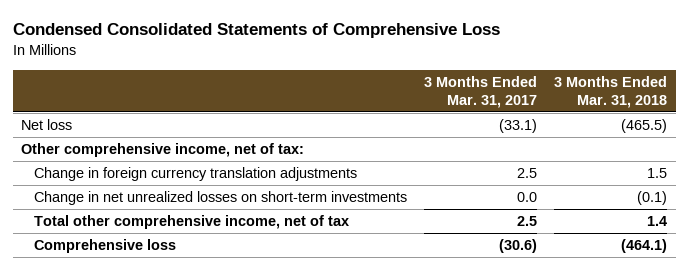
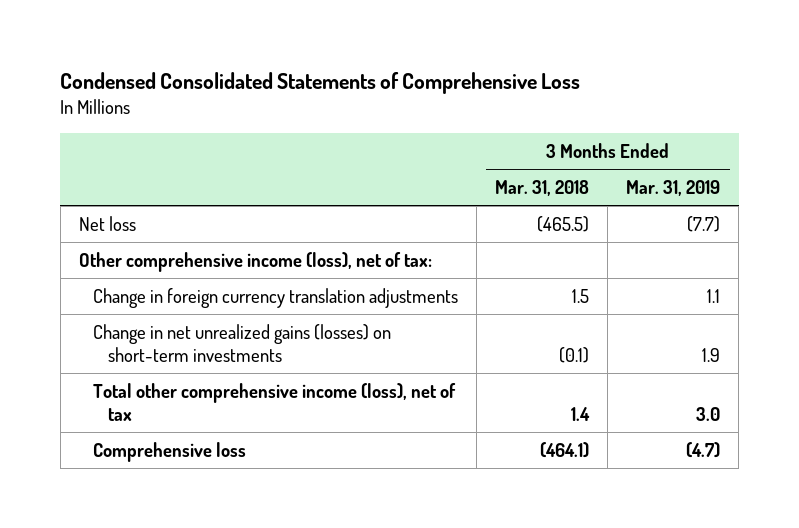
[424,75,538,108] 3 Months Ended Mar. 31, 2017 -> none
none -> [626,180,721,197] Mar. 31, 2019
[21,143,305,158] Other comprehensive income, net of tax: -> [78,251,432,272] Other comprehensive income (loss), net of tax:
[34,191,408,206] Change in net unrealized losses on short-term investments -> [93,323,392,362] Change in net unrealized gains (losses) on short-term investments
[34,215,350,230] Total other comprehensive income, net of tax -> [93,382,457,421] Total other comprehensive income (loss), net of tax

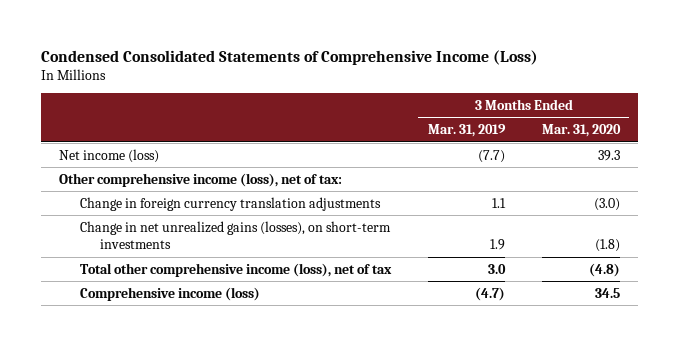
[60,72,581,95] Condensed Consolidated Statements of Comprehensive Loss -> [40,49,538,65] Condensed Consolidated Statements of Comprehensive Income (Loss)
[495,180,590,197] Mar. 31, 2018 -> none
none -> [541,124,621,138] Mar. 31, 2020
[78,215,136,231] Net loss -> [59,148,160,163] Net income (loss)
[93,323,392,362] Change in net unrealized gains (losses) on short-term investments -> [79,220,391,250] Change in net unrealized gains (losses), on short-term investments
[93,441,247,462] Comprehensive loss -> [79,286,260,301] Comprehensive income (loss)

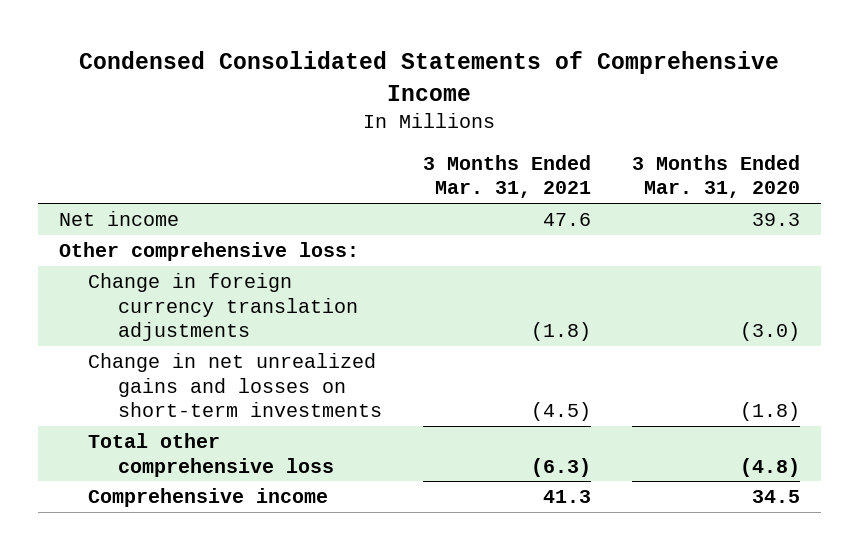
[40,49,538,65] Condensed Consolidated Statements of Comprehensive Income (Loss) -> [79,51,780,101] Condensed Consolidated Statements of Comprehensive Income
[427,124,506,138] Mar. 31, 2019 -> none
none -> [422,154,591,199] 3 Months Ended Mar. 31, 2021
[59,148,160,163] Net income (loss) -> [58,211,179,227] Net income
[59,172,343,187] Other comprehensive income (loss), net of tax: -> [58,242,359,262] Other comprehensive loss:
[79,220,391,250] Change in net unrealized gains (losses), on short-term investments -> [88,353,382,418] Change in net unrealized gains and losses on short-term investments
[79,262,392,277] Total other comprehensive income (loss), net of tax -> [88,433,334,477] Total other comprehensive loss
[79,286,260,301] Comprehensive income (loss) -> [88,488,329,508] Comprehensive income

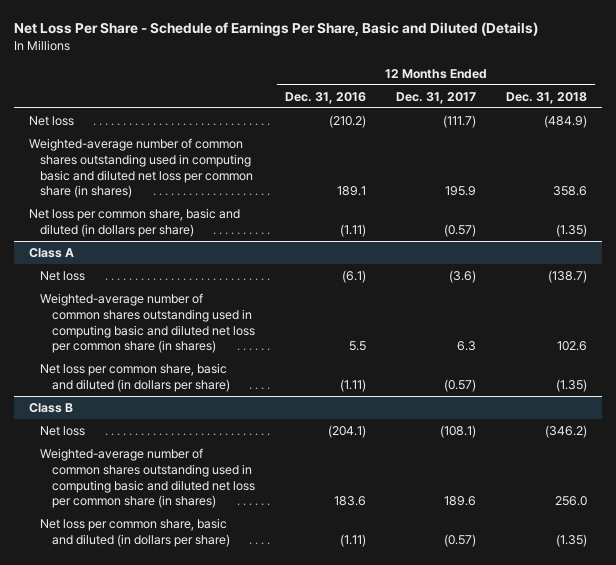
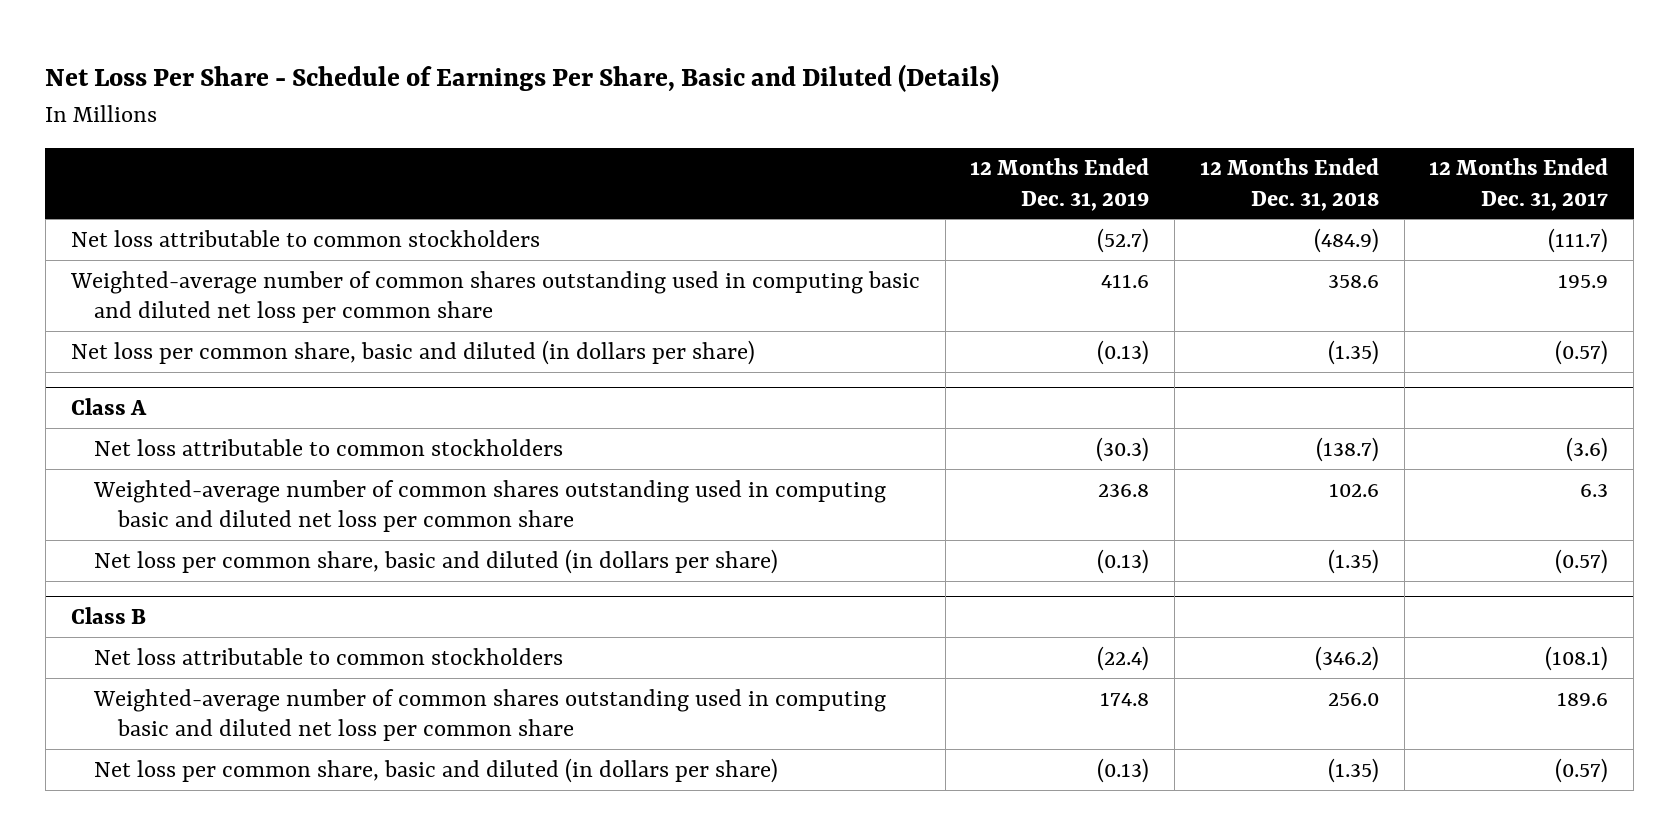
[284,91,366,104] Dec. 31, 2016 -> none
none -> [970,158,1150,211] 12 Months Ended Dec. 31, 2019
[28,115,74,126] Net loss -> [70,229,540,247] Net loss attributable to common stockholders
[28,137,254,199] Weighted-average number of common shares outstanding used in computing basic and diluted net loss per common share (in shares) -> [69,270,920,323] Weighted-average number of common shares outstanding used in computing basic and diluted net loss per common share
[40,270,86,281] Net loss -> [94,438,564,456] Net loss attributable to common stockholders
[40,292,255,354] Weighted-average number of common shares outstanding used in computing basic and diluted net loss per common share (in shares) -> [93,479,887,532] Weighted-average number of common shares outstanding used in computing basic and diluted net loss per common share
[40,425,86,436] Net loss -> [94,647,564,665] Net loss attributable to common stockholders
[40,447,255,509] Weighted-average number of common shares outstanding used in computing basic and diluted net loss per common share (in shares) -> [93,688,887,741] Weighted-average number of common shares outstanding used in computing basic and diluted net loss per common share

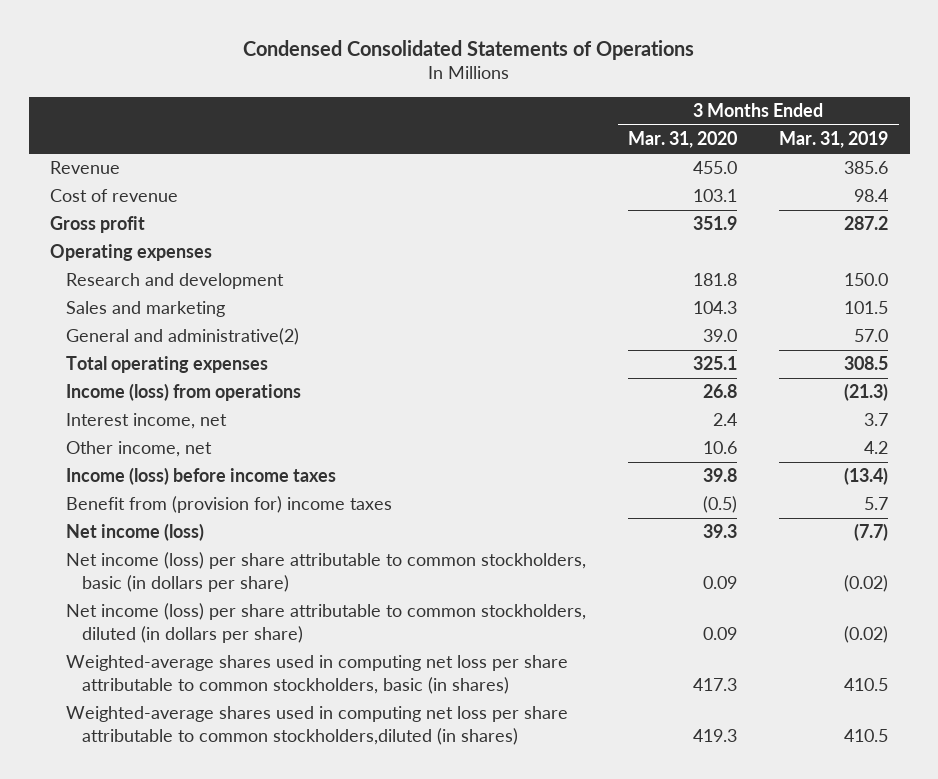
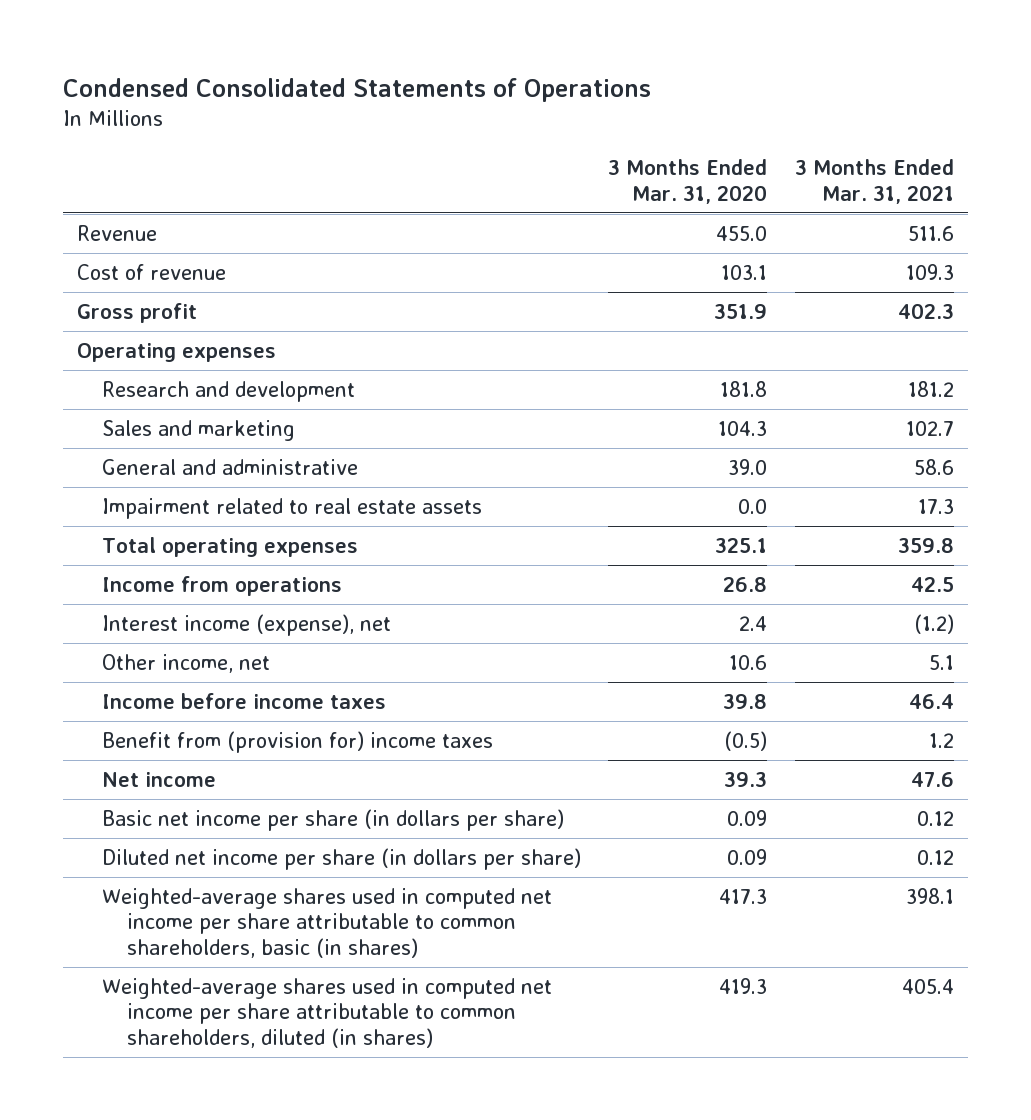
[779,131,889,149] Mar. 31, 2019 -> none
none -> [795,159,955,204] 3 Months Ended Mar. 31, 2021
[66,328,300,346] General and administrative(2) -> [101,458,358,475] General and administrative
none -> [101,497,482,519] Impairment related to real estate assets
[66,383,302,402] Income (loss) from operations -> [101,575,342,596] Income from operations
[66,413,228,430] Interest income, net -> [101,613,391,636] Interest income (expense), net
[66,467,337,486] Income (loss) before income taxes -> [101,692,386,709] Income before income taxes
[66,523,205,542] Net income (loss) -> [101,771,216,787] Net income
[66,552,587,592] Net income (loss) per share attributable to common stockholders, basic (in dollars per share) -> [101,808,564,831] Basic net income per share (in dollars per share)
[66,603,587,643] Net income (loss) per share attributable to common stockholders, diluted (in dollars per share) -> [101,847,581,870] Diluted net income per share (in dollars per share)
[66,655,569,694] Weighted-average shares used in computing net loss per share attributable to common stockholders, basic (in shares) -> [101,887,552,959] Weighted-average shares used in computed net income per share attributable to common shareholders, basic (in shares)
[66,706,569,745] Weighted-average shares used in computing net loss per share attributable to common stockholders,diluted (in shares) -> [101,977,552,1049] Weighted-average shares used in computed net income per share attributable to common shareholders, diluted (in shares)

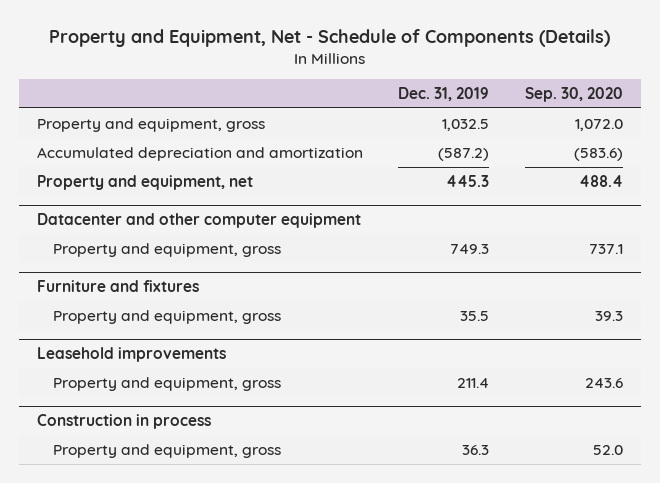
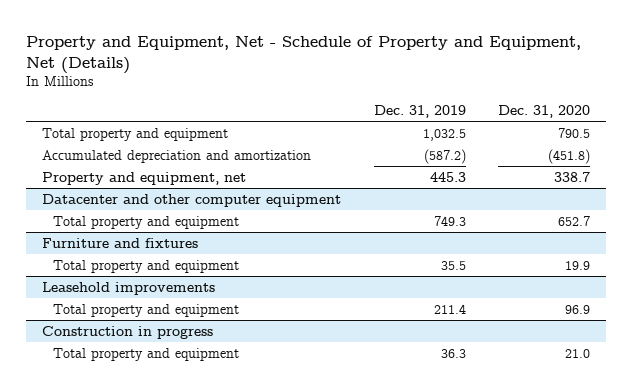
[48,28,610,47] Property and Equipment, Net - Schedule of Components (Details) -> [25,35,581,74] Property and Equipment, Net - Schedule of Property and Equipment, Net (Details)
[525,86,624,102] Sep. 30, 2020 -> none
none -> [498,105,591,119] Dec. 31, 2020
[36,117,265,132] Property and equipment, gross -> [42,127,229,141] Total property and equipment
[52,242,281,257] Property and equipment, gross -> [52,215,239,229] Total property and equipment
[52,309,281,324] Property and equipment, gross -> [52,259,239,273] Total property and equipment
[52,376,281,391] Property and equipment, gross -> [52,303,239,317] Total property and equipment
[36,414,211,430] Construction in process -> [42,325,214,339] Construction in progress
[52,443,281,458] Property and equipment, gross -> [52,347,239,361] Total property and equipment

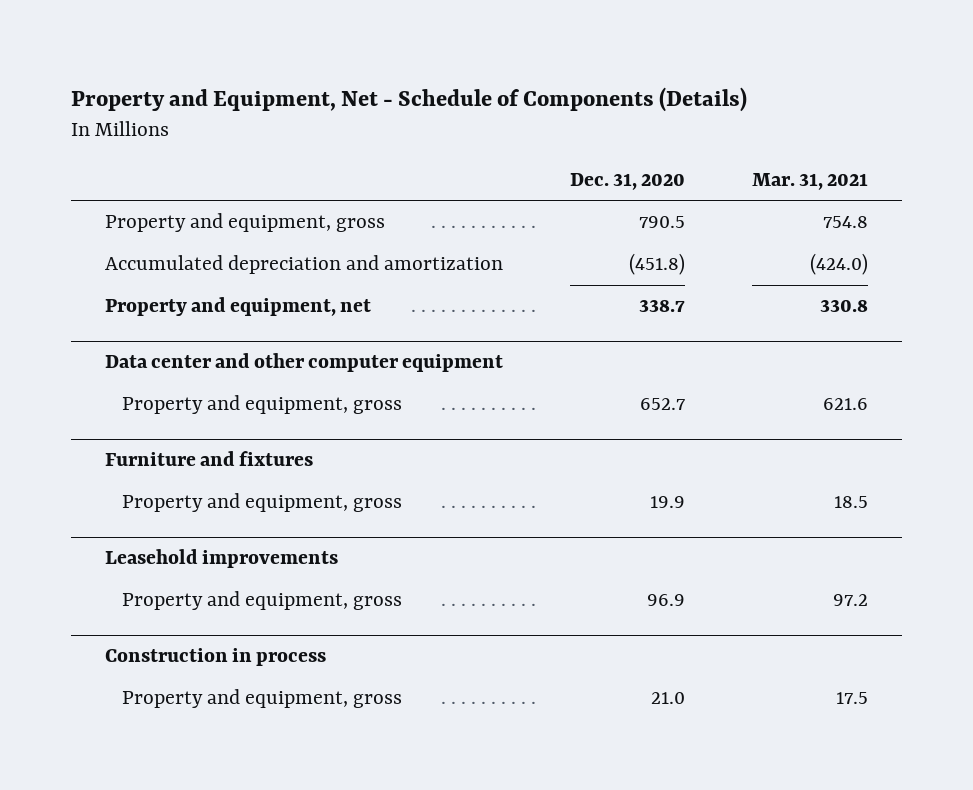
[25,35,581,74] Property and Equipment, Net - Schedule of Property and Equipment, Net (Details) -> [70,86,747,112] Property and Equipment, Net - Schedule of Components (Details)
[373,105,466,119] Dec. 31, 2019 -> none
none -> [752,172,869,190] Mar. 31, 2021
[42,127,229,141] Total property and equipment -> [104,213,385,233] Property and equipment, gross
[42,193,342,207] Datacenter and other computer equipment -> [104,353,503,373] Data center and other computer equipment
[52,215,239,229] Total property and equipment -> [121,395,402,415] Property and equipment, gross
[52,259,239,273] Total property and equipment -> [121,493,402,513] Property and equipment, gross
[52,303,239,317] Total property and equipment -> [121,591,402,611] Property and equipment, gross
[42,325,214,339] Construction in progress -> [104,648,326,667] Construction in process
[52,347,239,361] Total property and equipment -> [121,689,402,709] Property and equipment, gross

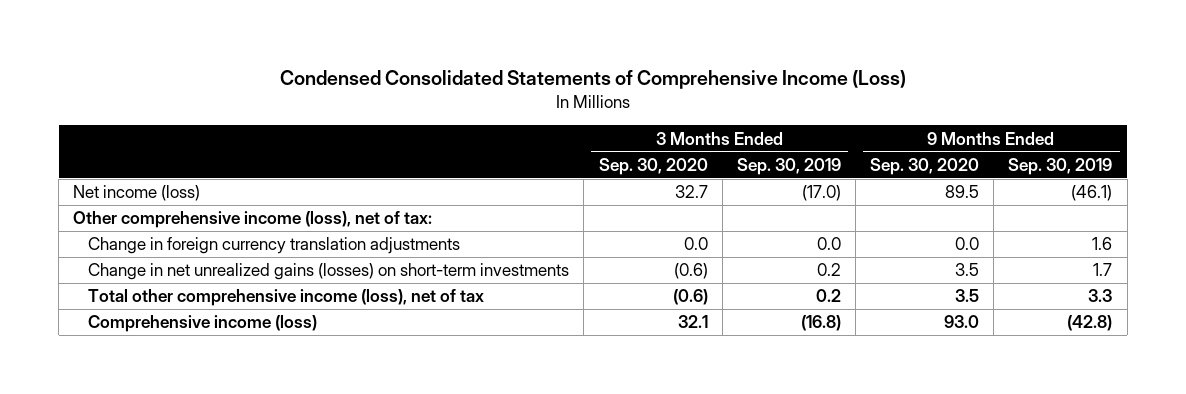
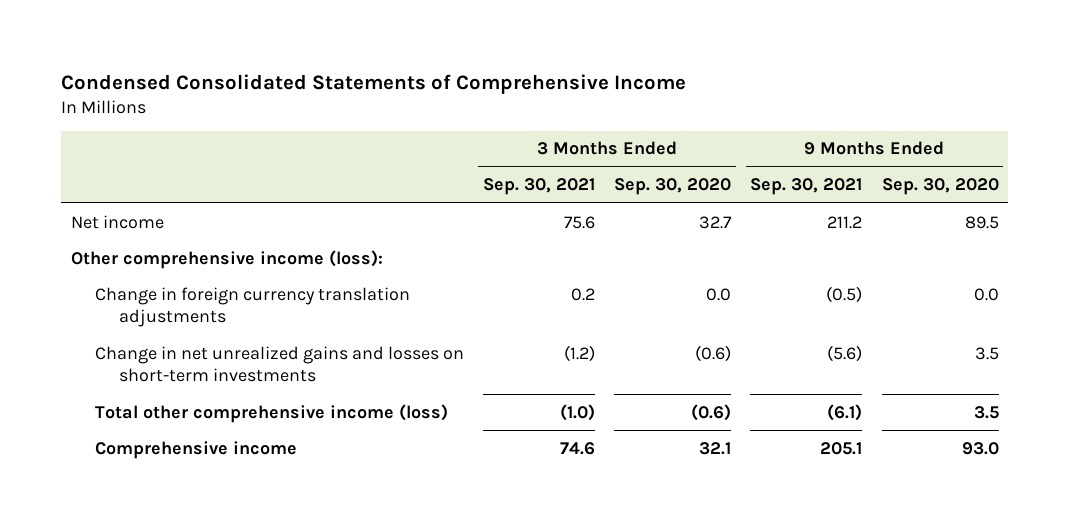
[279,70,906,90] Condensed Consolidated Statements of Comprehensive Income (Loss) -> [60,73,686,94] Condensed Consolidated Statements of Comprehensive Income
[736,157,841,175] Sep. 30, 2019 -> none
[1008,157,1113,175] Sep. 30, 2019 -> none
none -> [483,178,596,196] Sep. 30, 2021
none -> [750,178,863,196] Sep. 30, 2021
[73,185,201,202] Net income (loss) -> [70,214,164,229] Net income
[73,211,433,229] Other comprehensive income (loss), net of tax: -> [70,249,383,269] Other comprehensive income (loss):
[88,263,570,281] Change in net unrealized gains (losses) on short-term investments -> [94,345,464,383] Change in net unrealized gains and losses on short-term investments
[88,289,485,307] Total other comprehensive income (loss), net of tax -> [94,403,448,423] Total other comprehensive income (loss)
[88,315,318,333] Comprehensive income (loss) -> [94,440,297,459] Comprehensive income

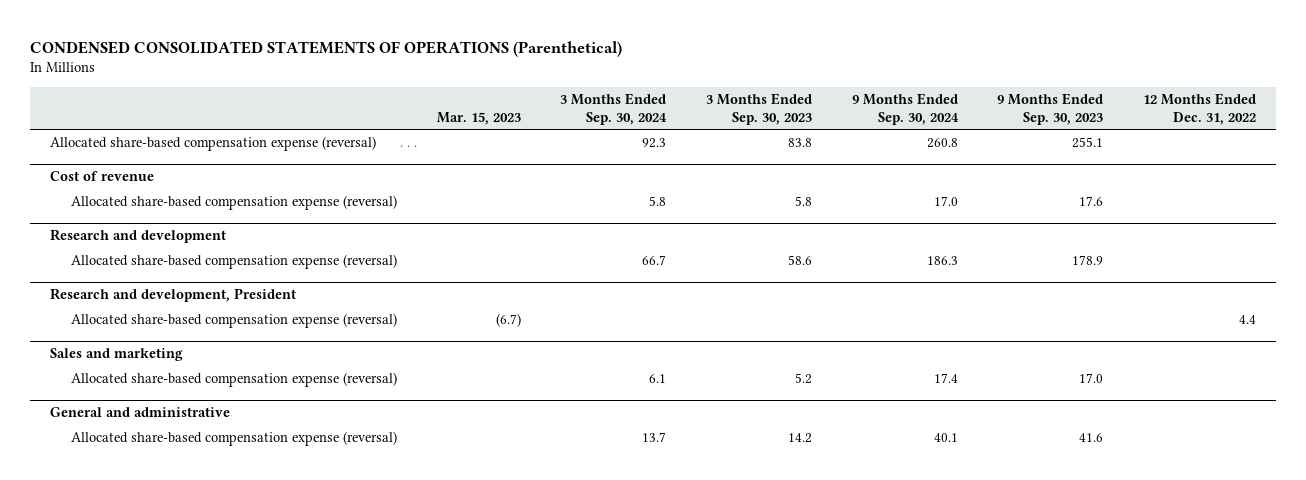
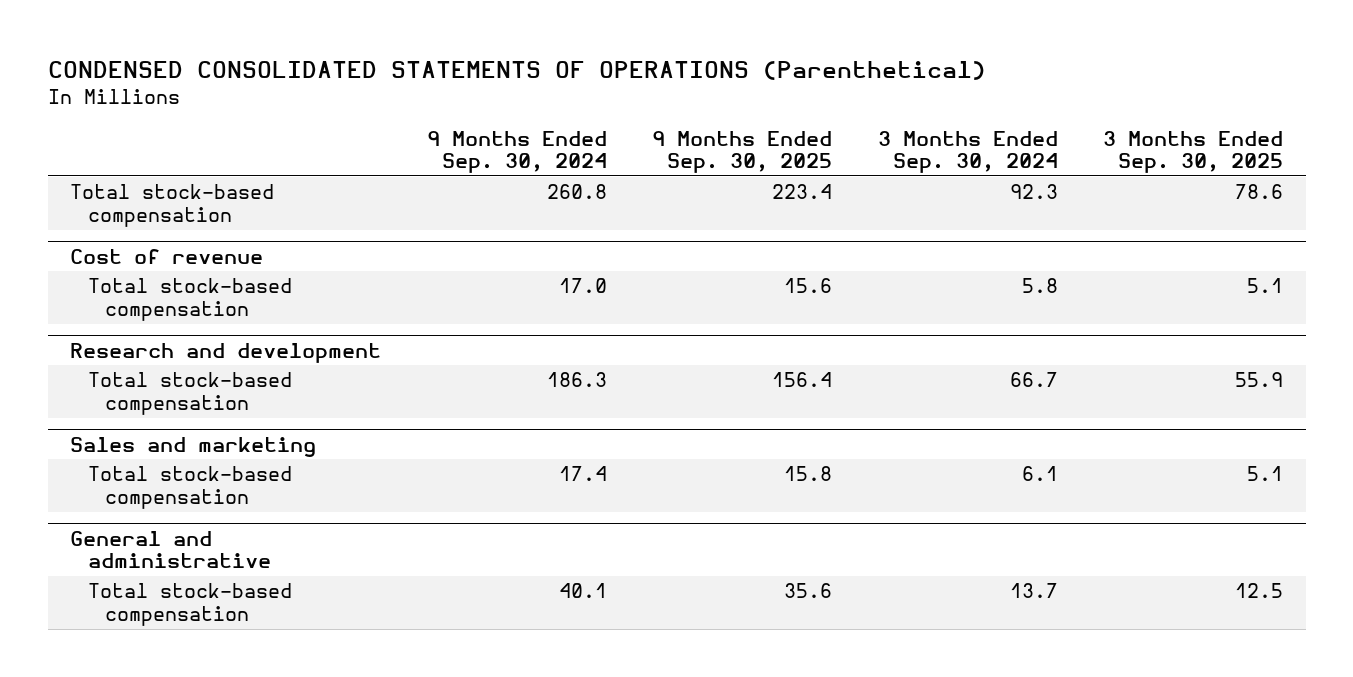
[436,111,521,125] Mar. 15, 2023 -> none
[706,92,813,125] 3 Months Ended Sep. 30, 2023 -> none
[997,92,1104,125] 9 Months Ended Sep. 30, 2023 -> none
[1142,92,1256,125] 12 Months Ended Dec. 31, 2022 -> none
none -> [652,130,833,173] 9 Months Ended Sep. 30, 2025
none -> [1103,130,1284,173] 3 Months Ended Sep. 30, 2025
[49,135,376,151] Allocated share-based compensation expense (reversal) -> [70,184,275,227] Total stock-based compensation
[71,194,398,210] Allocated share-based compensation expense (reversal) -> [87,278,292,321] Total stock-based compensation
[49,288,296,303] Research and development, President -> none
[71,312,398,328] Allocated share-based compensation expense (reversal) -> none
[71,253,398,269] Allocated share-based compensation expense (reversal) -> [87,372,292,415] Total stock-based compensation
[71,371,398,387] Allocated share-based compensation expense (reversal) -> [87,466,292,509] Total stock-based compensation
[71,430,398,446] Allocated share-based compensation expense (reversal) -> [87,583,292,626] Total stock-based compensation

